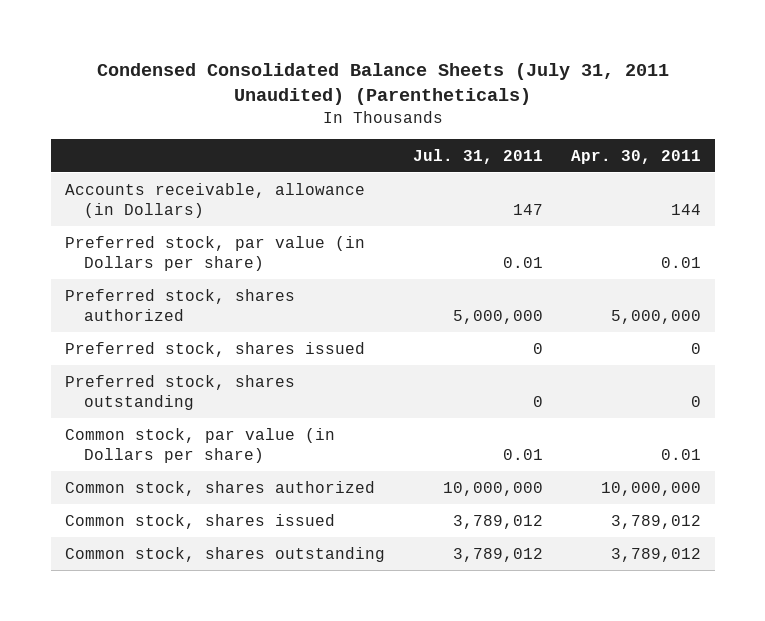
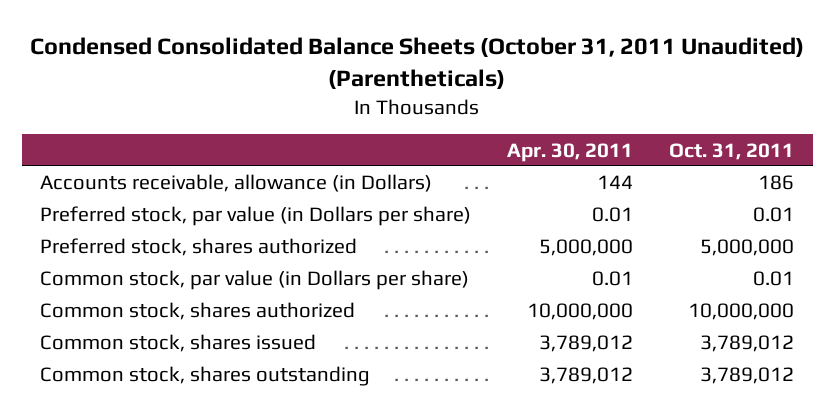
[96,62,669,105] Condensed Consolidated Balance Sheets (July 31, 2011 Unaudited) (Parentheticals) -> [30,36,805,89] Condensed Consolidated Balance Sheets (October 31, 2011 Unaudited) (Parentheticals)
[412,148,543,164] Jul. 31, 2011 -> none
none -> [669,142,795,160] Oct. 31, 2011
[64,341,365,357] Preferred stock, shares issued -> none
[64,374,295,410] Preferred stock, shares outstanding -> none

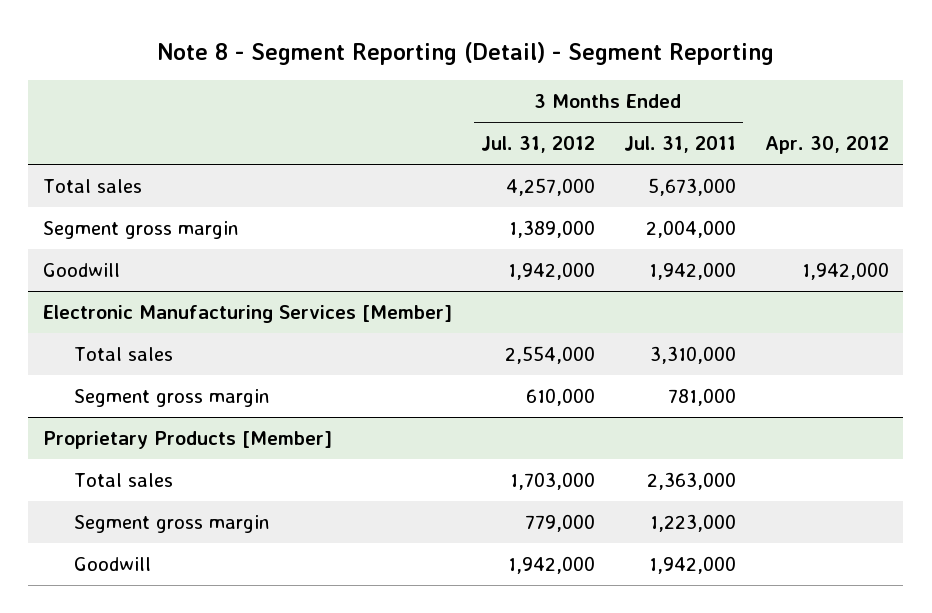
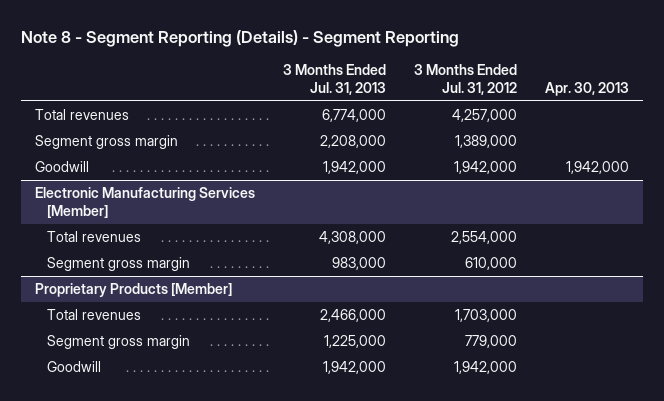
[156,42,774,66] Note 8 - Segment Reporting (Detail) - Segment Reporting -> [20,29,459,47] Note 8 - Segment Reporting (Details) - Segment Reporting
[623,136,736,154] Jul. 31, 2011 -> none
[764,136,889,155] Apr. 30, 2012 -> none
none -> [282,64,386,96] 3 Months Ended Jul. 31, 2013
none -> [544,82,629,97] Apr. 30, 2013
[42,178,142,193] Total sales -> [34,109,129,121] Total revenues
[74,346,174,361] Total sales -> [46,231,141,243] Total revenues
[74,472,174,487] Total sales -> [46,309,141,321] Total revenues

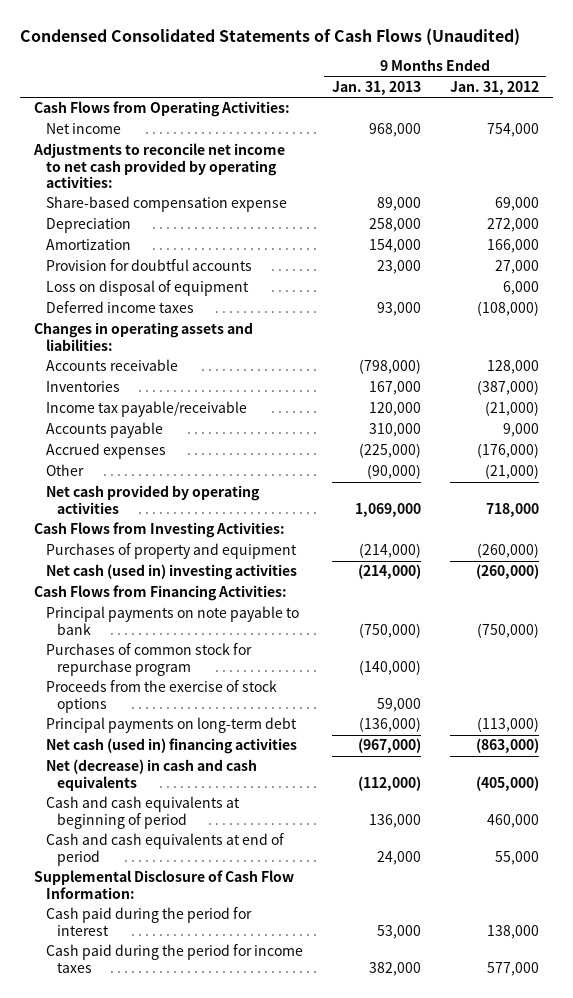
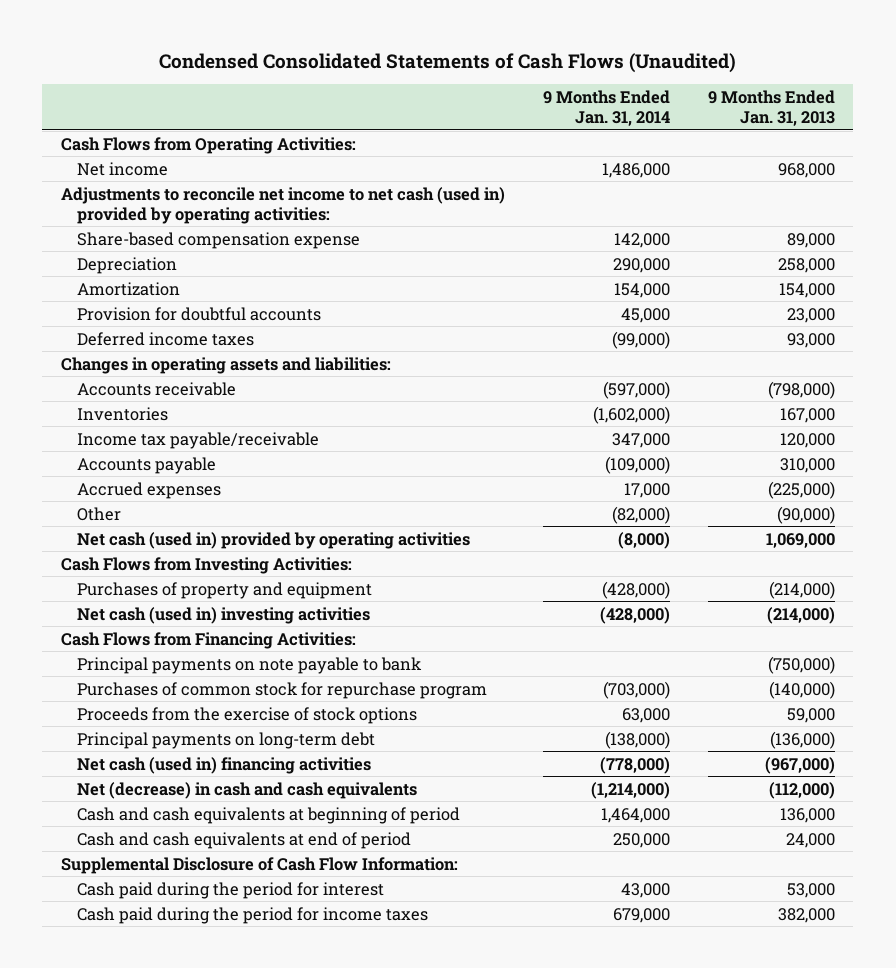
[449,80,539,95] Jan. 31, 2012 -> none
none -> [542,89,670,127] 9 Months Ended Jan. 31, 2014
[33,143,286,188] Adjustments to reconcile net income to net cash provided by operating activities: -> [61,186,506,224] Adjustments to reconcile net income to net cash (used in) provided by operating activities:
[45,280,249,297] Loss on disposal of equipment -> none
[45,485,260,514] Net cash provided by operating activities -> [76,531,470,549] Net cash (used in) provided by operating activities

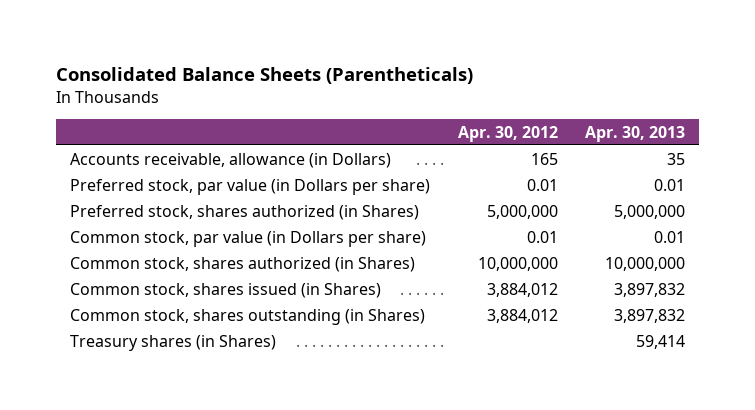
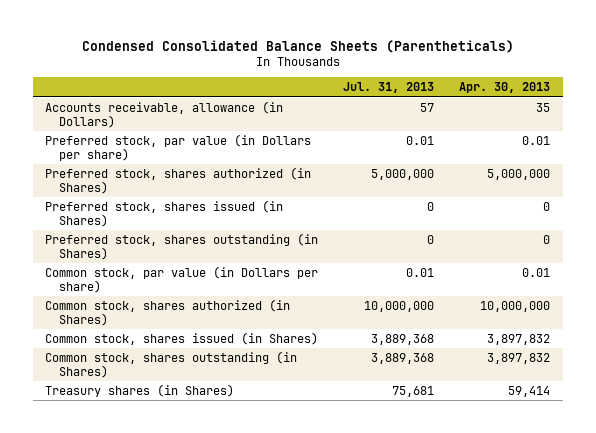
[56,67,474,85] Consolidated Balance Sheets (Parentheticals) -> [81,39,514,53] Condensed Consolidated Balance Sheets (Parentheticals)
[457,125,558,142] Apr. 30, 2012 -> none
none -> [343,82,435,94] Jul. 31, 2013
none -> [45,199,284,228] Preferred stock, shares issued (in Shares)
none -> [45,232,319,261] Preferred stock, shares outstanding (in Shares)

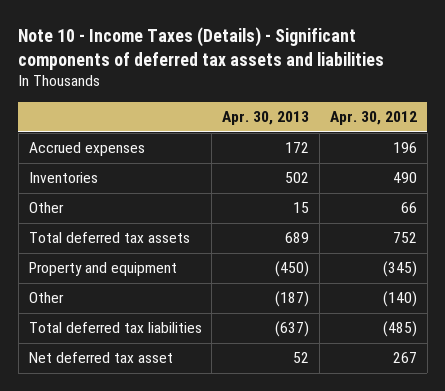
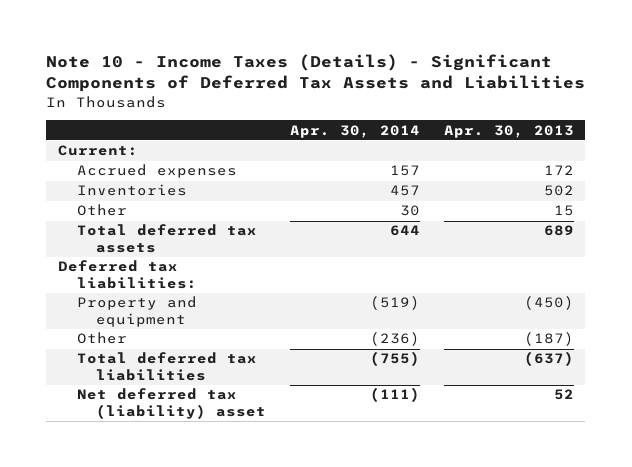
[18,26,385,70] Note 10 - Income Taxes (Details) - Significant components of deferred tax assets and liabilities -> [46,54,586,93] Note 10 - Income Taxes (Details) - Significant Components of Deferred Tax Assets and Liabilities
[329,111,417,126] Apr. 30, 2012 -> none
none -> [290,124,421,138] Apr. 30, 2014
none -> [58,145,139,157] Current:
none -> [58,260,198,289] Deferred tax liabilities:
[28,352,173,364] Net deferred tax asset -> [77,388,267,419] Net deferred tax (liability) asset

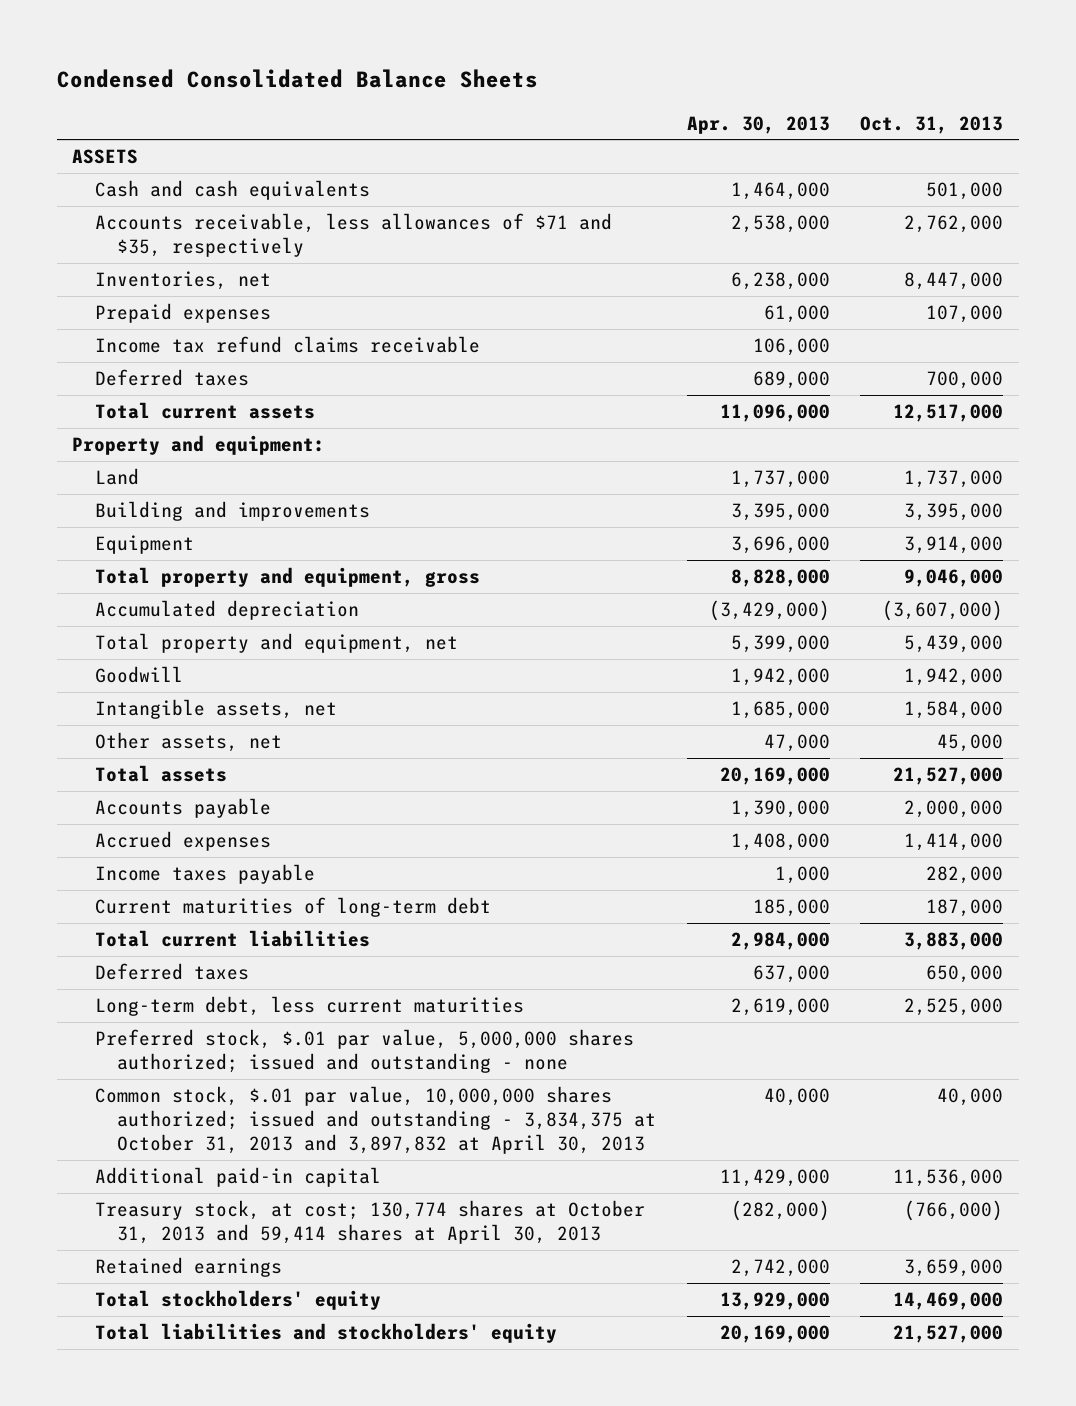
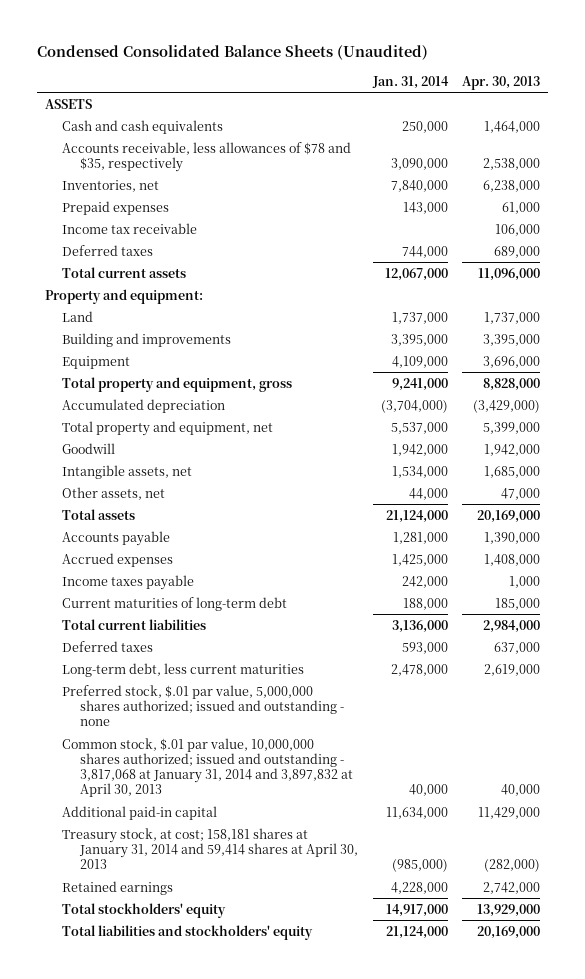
[57,68,539,88] Condensed Consolidated Balance Sheets -> [37,45,429,61] Condensed Consolidated Balance Sheets (Unaudited)
[860,115,1004,134] Oct. 31, 2013 -> none
none -> [371,75,449,89] Jan. 31, 2014
[94,213,612,258] Accounts receivable, less allowances of $71 and $35, respectively -> [62,141,352,172] Accounts receivable, less allowances of $78 and $35, respectively
[94,336,480,354] Income tax refund claims receivable -> [62,222,198,234] Income tax receivable
[94,1086,657,1155] Common stock, $.01 par value, 10,000,000 shares authorized; issued and outstanding - 3,834,375 at October 31, 2013 and 3,897,832 at April 30, 2013 -> [62,737,354,798] Common stock, $.01 par value, 10,000,000 shares authorized; issued and outstanding - 3,817,068 at January 31, 2014 and 3,897,832 at April 30, 2013
[94,1200,645,1245] Treasury stock, at cost; 130,774 shares at October 31, 2013 and 59,414 shares at April 30, 2013 -> [62,827,359,869] Treasury stock, at cost; 158,181 shares at January 31, 2014 and 59,414 shares at April 30, 2013

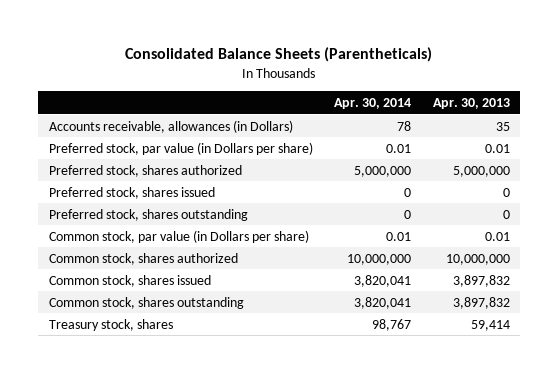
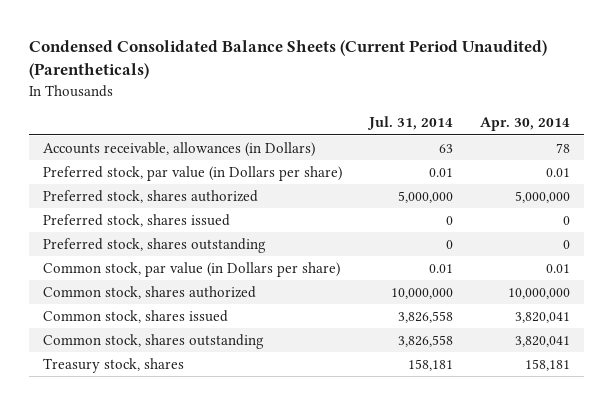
[125,47,433,63] Consolidated Balance Sheets (Parentheticals) -> [29,40,548,80] Condensed Consolidated Balance Sheets (Current Period Unaudited) (Parentheticals)
[432,97,510,109] Apr. 30, 2013 -> none
none -> [367,116,454,131] Jul. 31, 2014
[372,318,412,331] 98,767 -> [525,358,571,371] 158,181

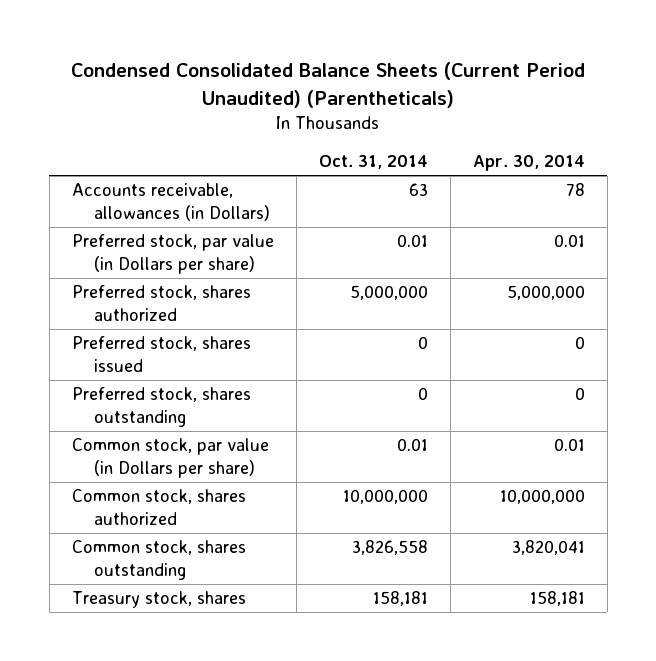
[367,116,454,131] Jul. 31, 2014 -> none
none -> [318,155,428,170] Oct. 31, 2014
[42,309,228,323] Common stock, shares issued -> none

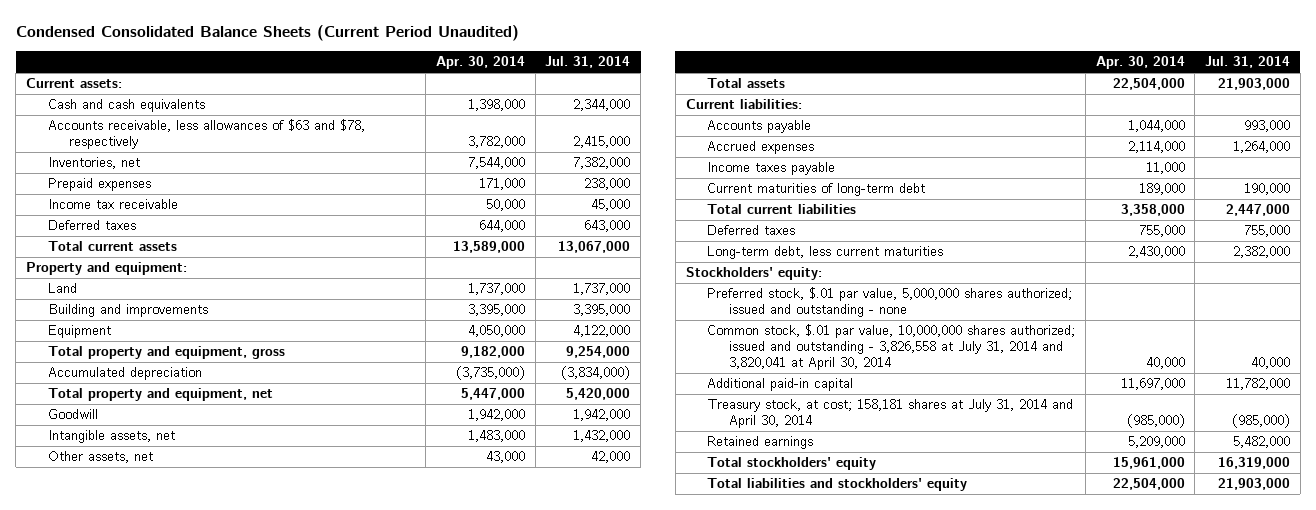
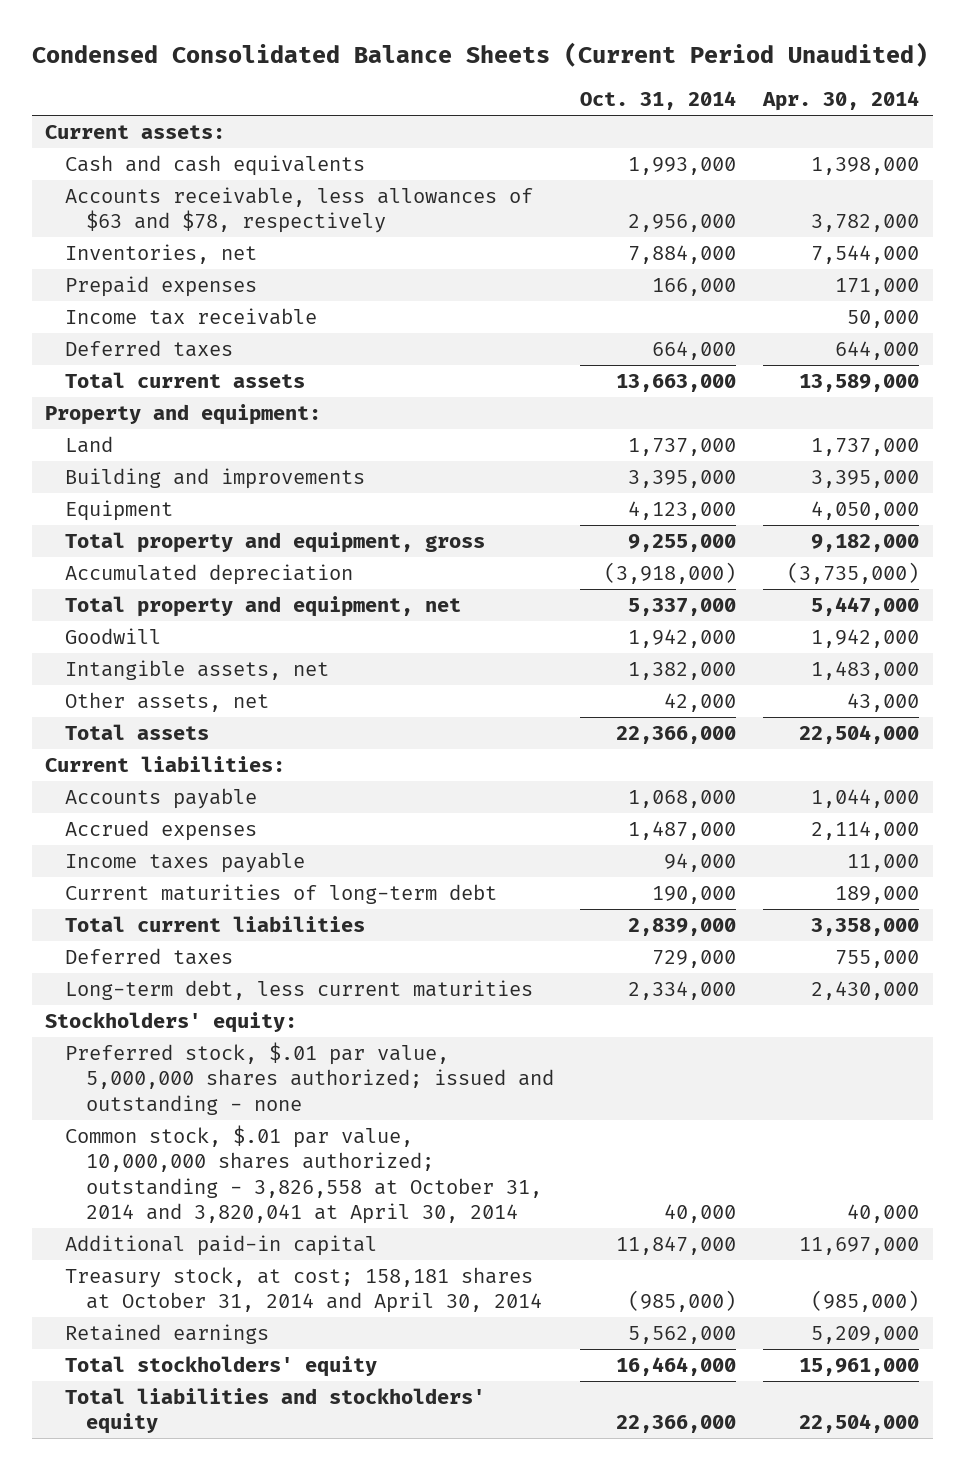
[545,56,631,69] Jul. 31, 2014 -> none
none -> [580,91,737,111] Oct. 31, 2014
[707,324,1076,371] Common stock, $.01 par value, 10,000,000 shares authorized; issued and outstanding - 3,826,558 at July 31, 2014 and 3,820,041 at April 30, 2014 -> [65,1125,542,1224] Common stock, $.01 par value, 10,000,000 shares authorized; outstanding - 3,826,558 at October 31, 2014 and 3,820,041 at April 30, 2014
[707,399,1074,429] Treasury stock, at cost; 158,181 shares at July 31, 2014 and April 30, 2014 -> [65,1267,542,1314] Treasury stock, at cost; 158,181 shares at October 31, 2014 and April 30, 2014

